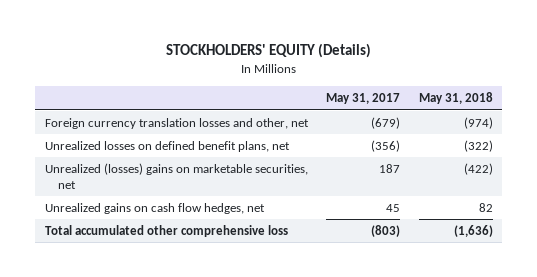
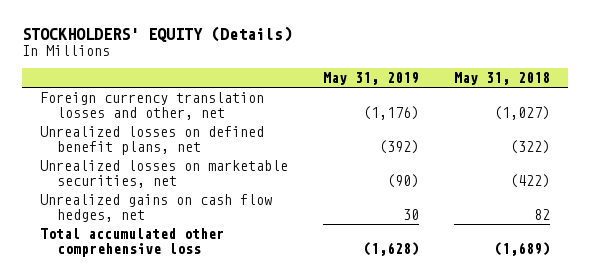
[326,92,401,104] May 31, 2017 -> none
none -> [322,72,419,86] May 31, 2019
[463,116,493,129] (974) -> [493,106,550,121] (1,027)
[44,162,308,189] Unrealized (losses) gains on marketable securities, net -> [39,160,288,189] Unrealized losses on marketable securities, net
[453,224,493,237] (1,636) -> [493,242,550,257] (1,689)

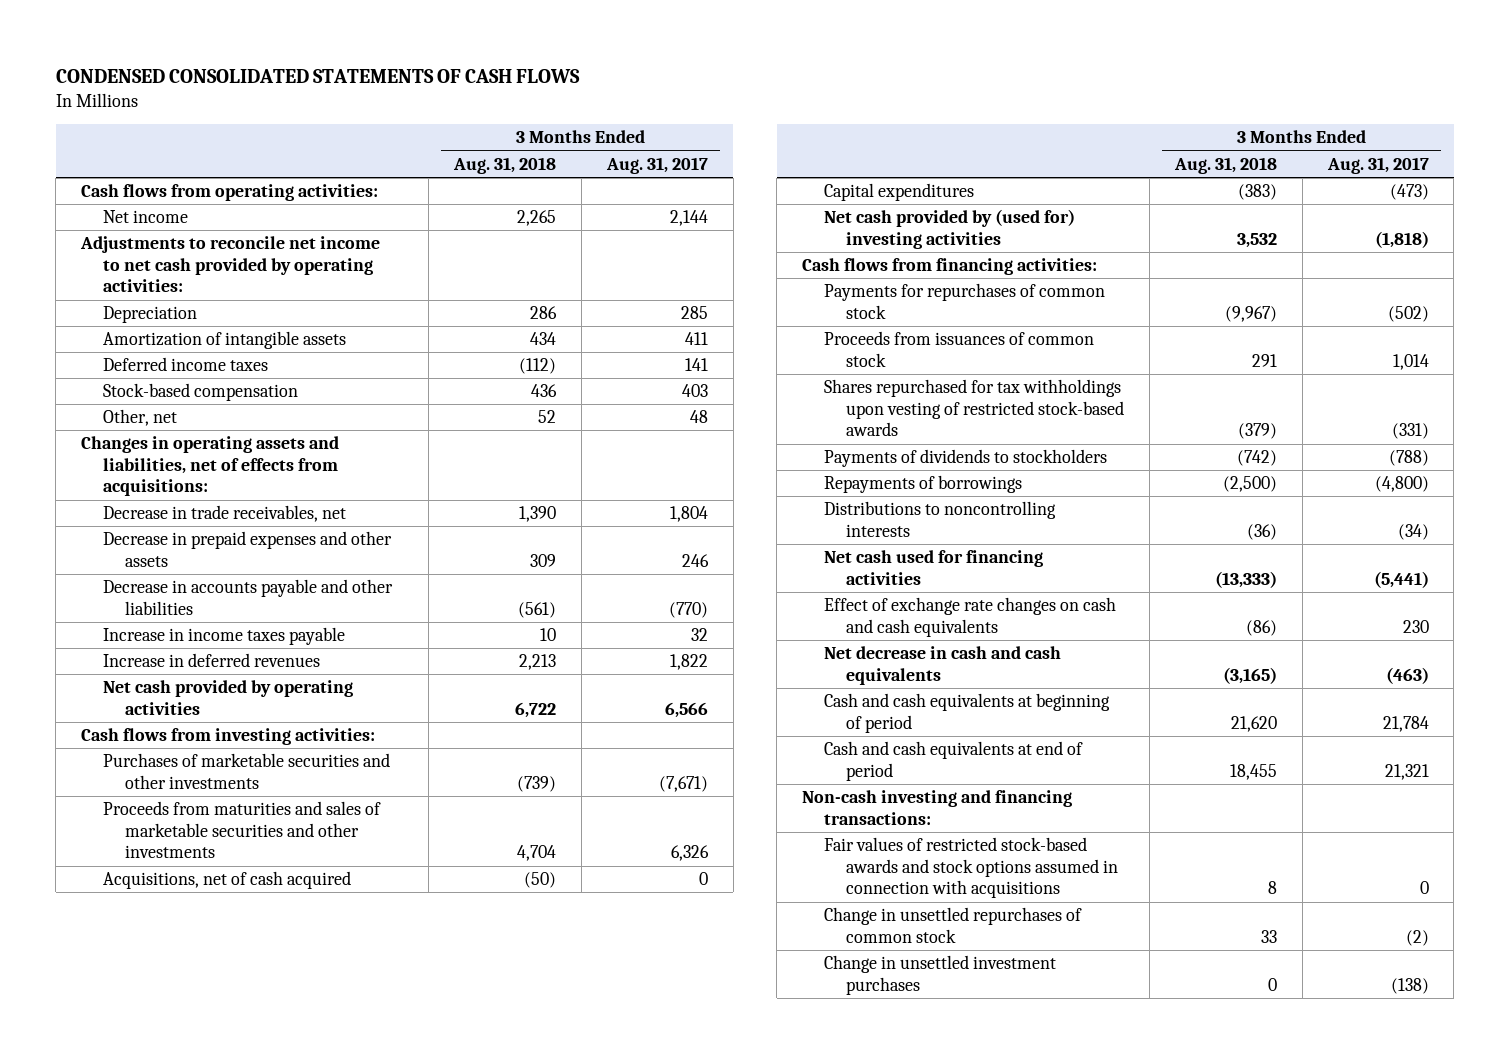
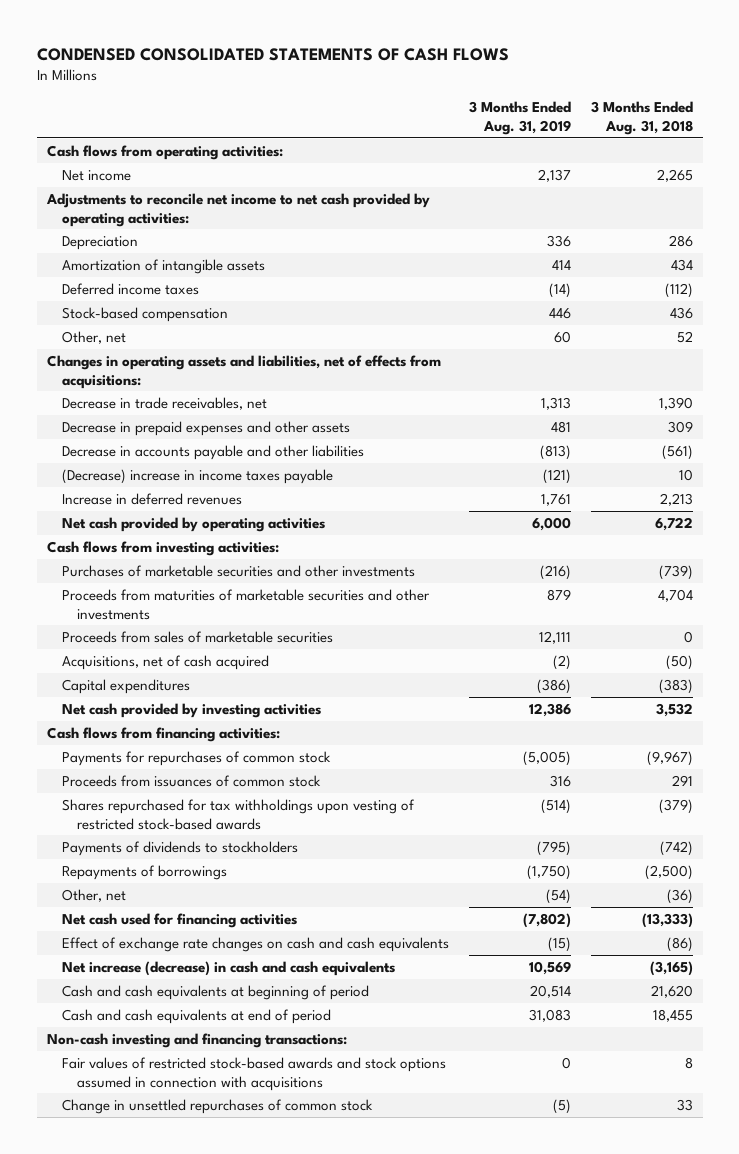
[605,156,708,174] Aug. 31, 2017 -> none
none -> [468,100,571,135] 3 Months Ended Aug. 31, 2019
[103,627,346,646] Increase in income taxes payable -> [61,468,333,484] (Decrease) increase in income taxes payable
[103,801,382,859] Proceeds from maturities and sales of marketable securities and other investments -> [61,588,430,620] Proceeds from maturities of marketable securities and other investments
none -> [61,630,333,643] Proceeds from sales of marketable securities
[824,209,1076,249] Net cash provided by (used for) investing activities -> [61,702,321,718] Net cash provided by investing activities
[824,501,1057,537] Distributions to noncontrolling interests -> none
none -> [61,888,126,902] Other, net
[824,646,1062,685] Net decrease in cash and cash equivalents -> [61,960,395,976] Net increase (decrease) in cash and cash equivalents
[824,955,1057,995] Change in unsettled investment purchases -> none

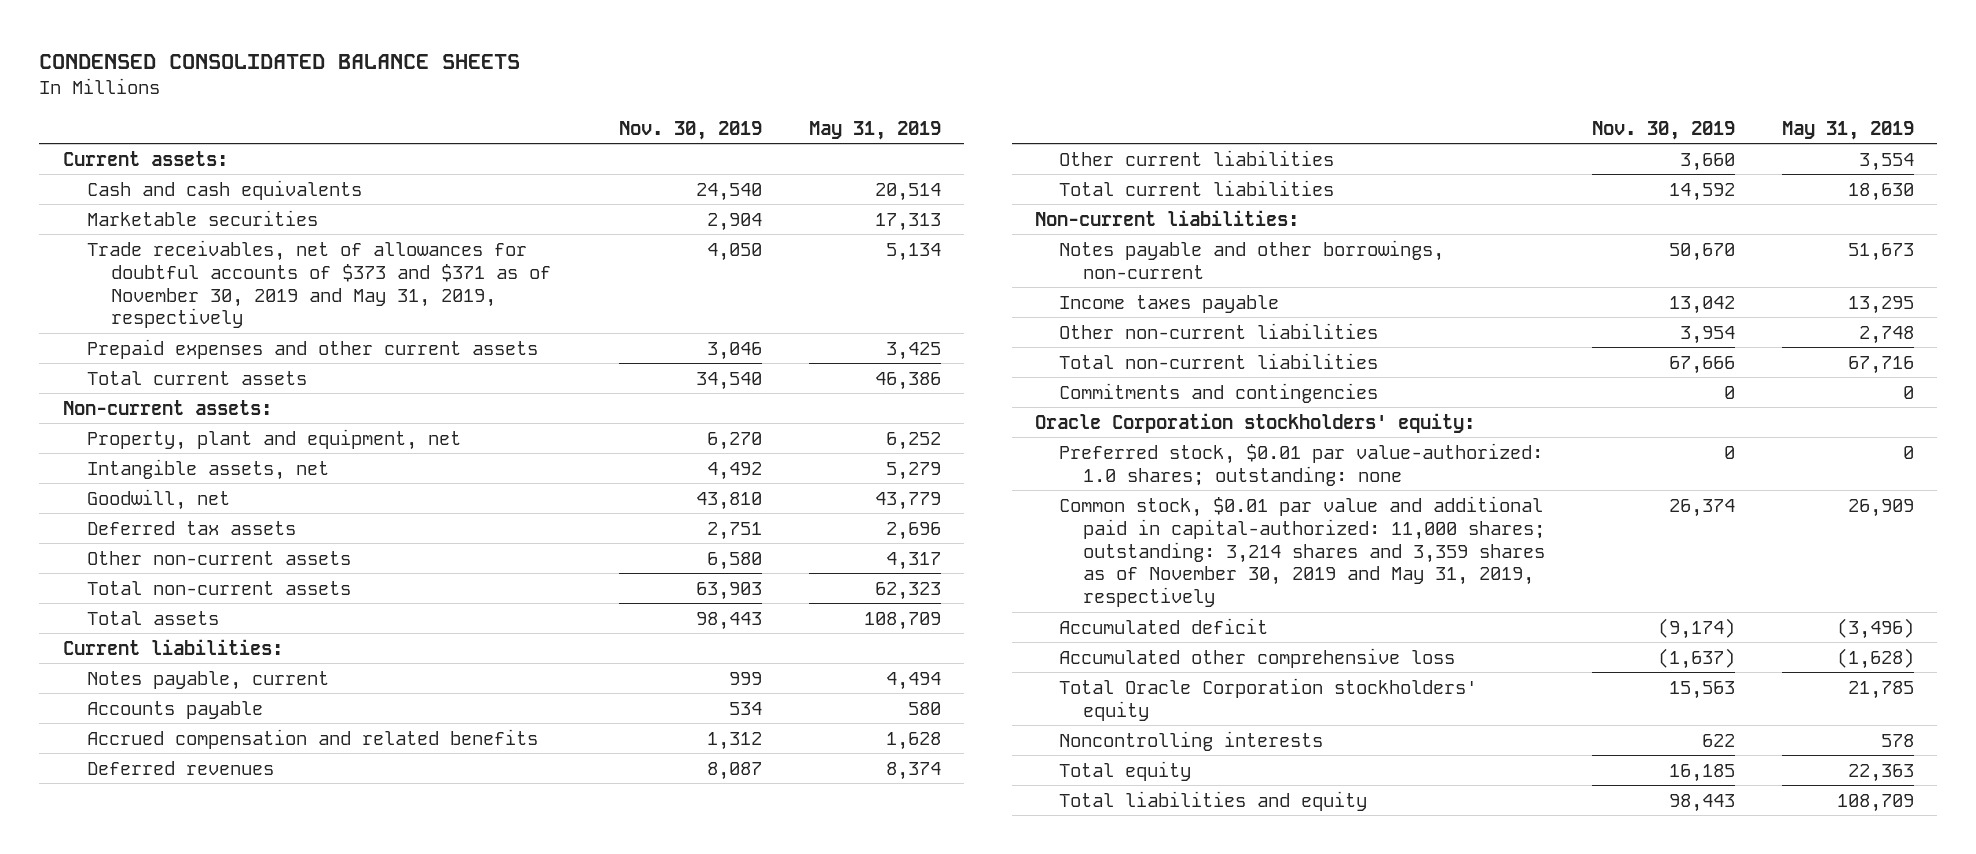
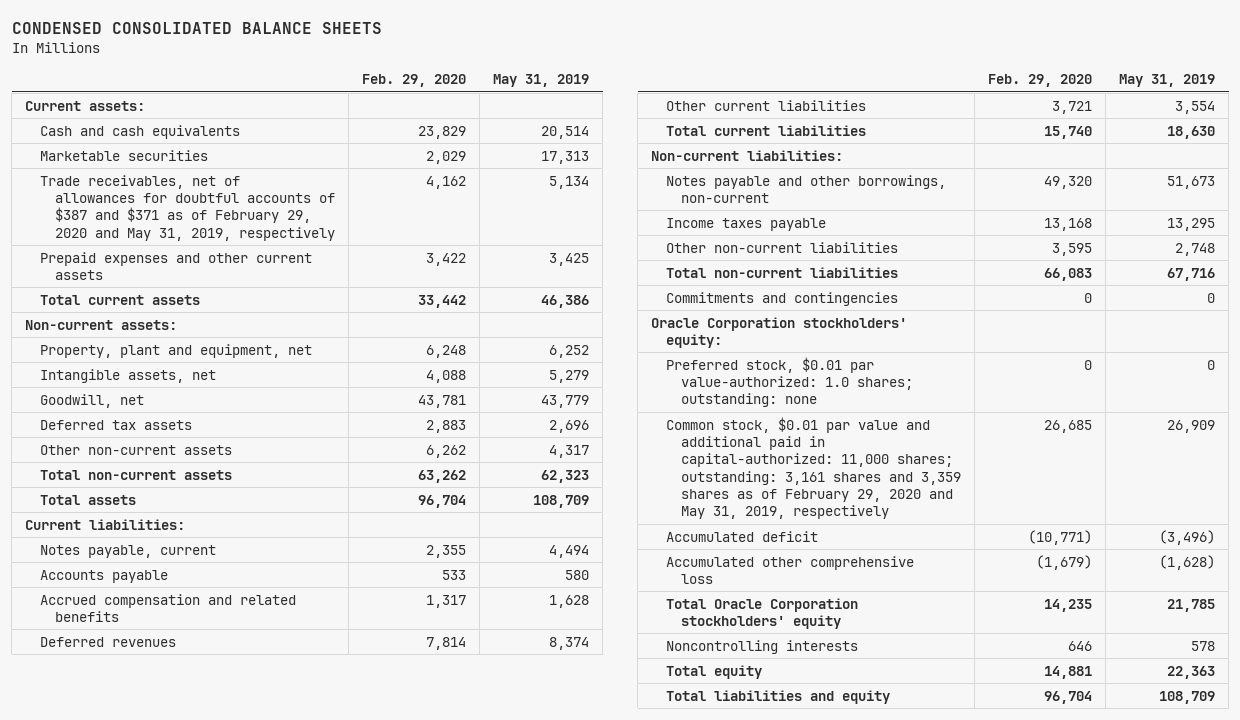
[619,120,763,140] Nov. 30, 2019 -> none
none -> [362,74,467,88] Feb. 29, 2020
[86,239,551,329] Trade receivables, net of allowances for doubtful accounts of $373 and $371 as of November 30, 2019 and May 31, 2019, respectively -> [40,174,336,241] Trade receivables, net of allowances for doubtful accounts of $387 and $371 as of February 29, 2020 and May 31, 2019, respectively
[1059,495,1546,608] Common stock, $0.01 par value and additional paid in capital-authorized: 11,000 shares; outstanding: 3,214 shares and 3,359 shares as of November 30, 2019 and May 31, 2019, respectively -> [666,416,962,520] Common stock, $0.01 par value and additional paid in capital-authorized: 11,000 shares; outstanding: 3,161 shares and 3,359 shares as of February 29, 2020 and May 31, 2019, respectively

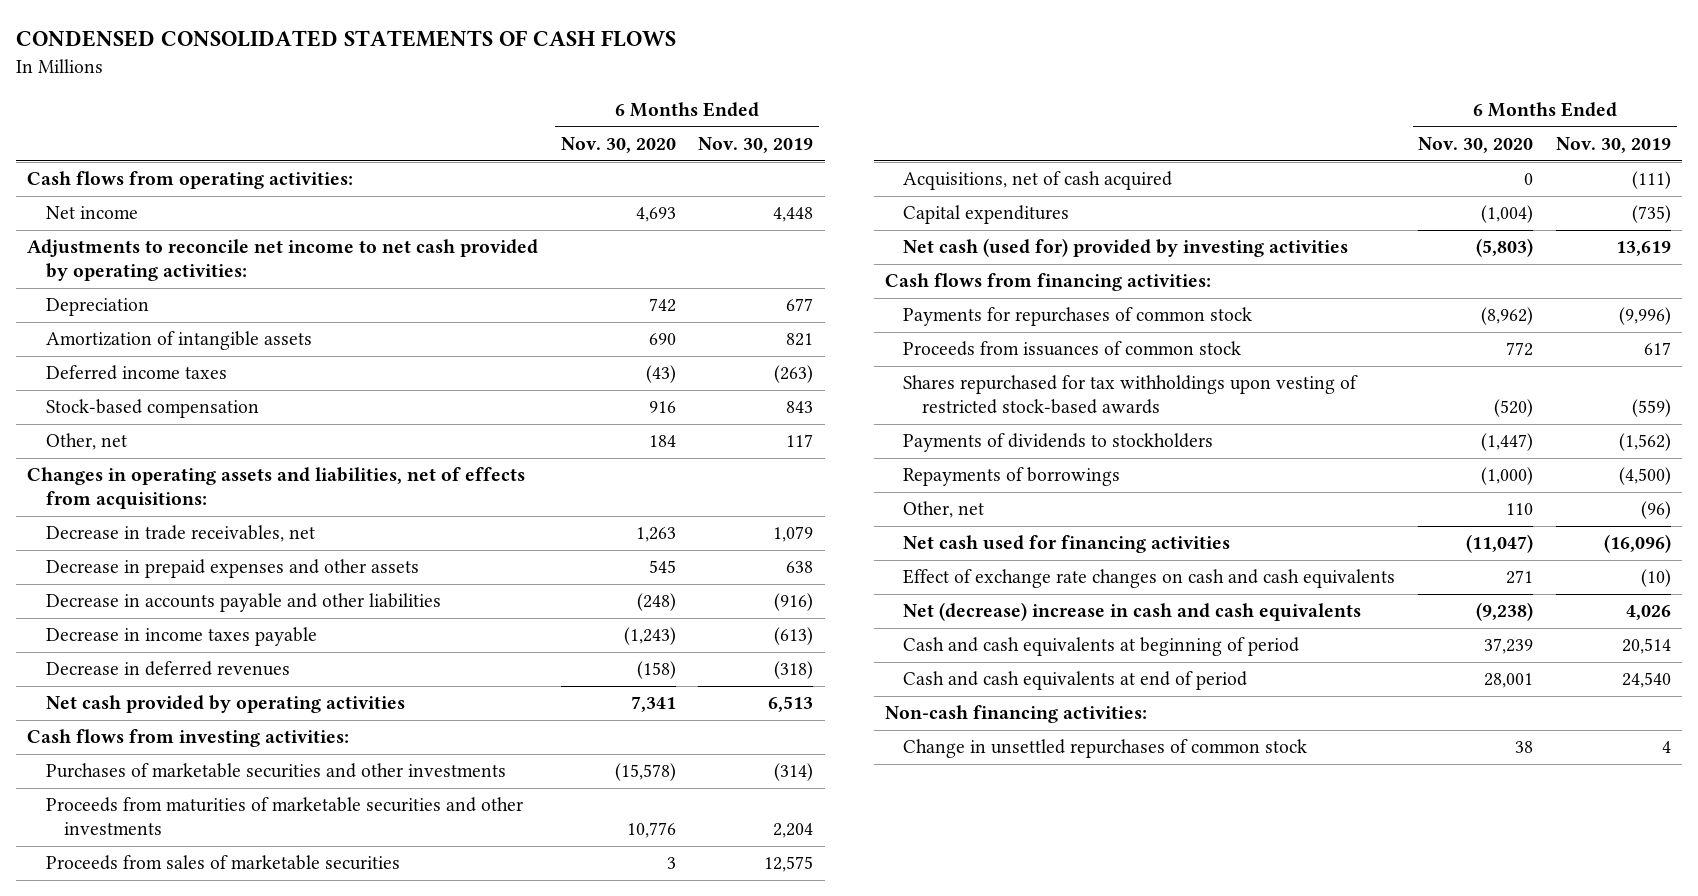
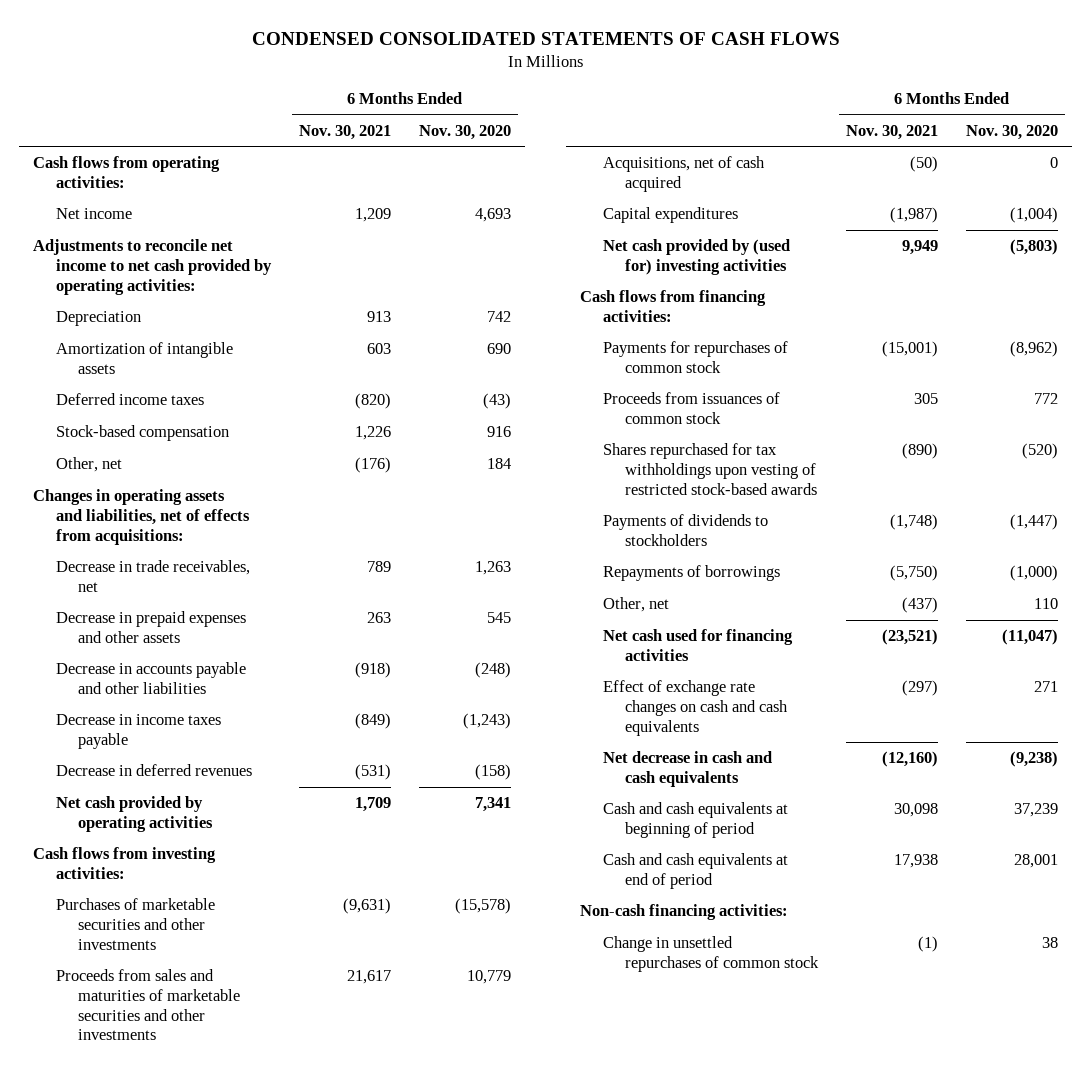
[698,136,814,153] Nov. 30, 2019 -> none
none -> [299,124,392,140] Nov. 30, 2021
[45,855,400,871] Proceeds from sales of marketable securities -> none
[45,797,523,836] Proceeds from maturities of marketable securities and other investments -> [55,969,241,1041] Proceeds from sales and maturities of marketable securities and other investments
[626,822,676,839] 10,776 -> [467,970,512,985] 10,779
[903,238,1349,258] Net cash (used for) provided by investing activities -> [602,239,790,275] Net cash provided by (used for) investing activities
[903,602,1362,622] Net (decrease) increase in cash and cash equivalents -> [602,751,772,787] Net decrease in cash and cash equivalents

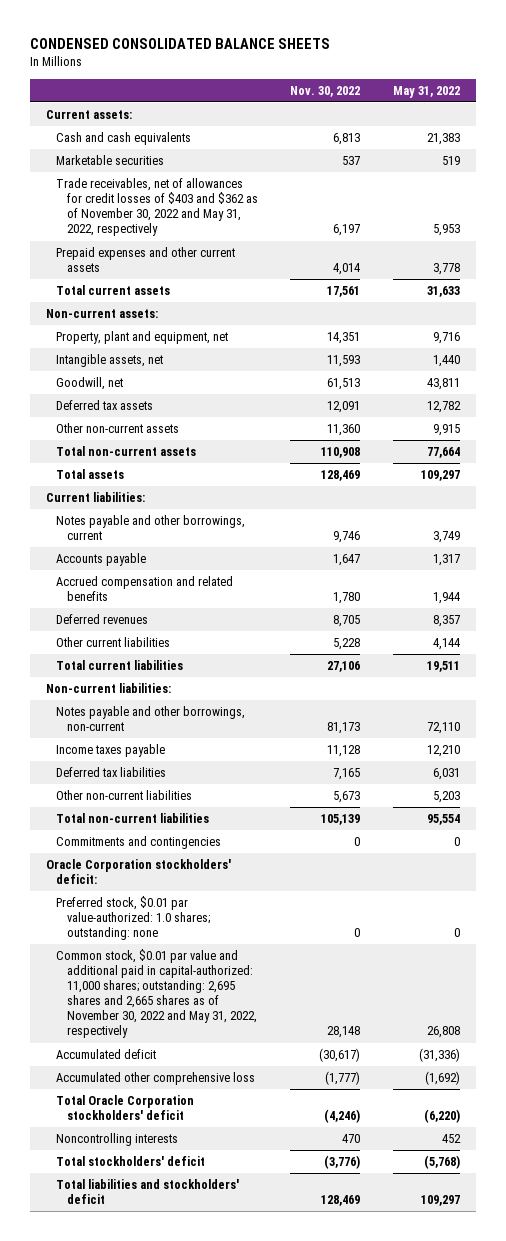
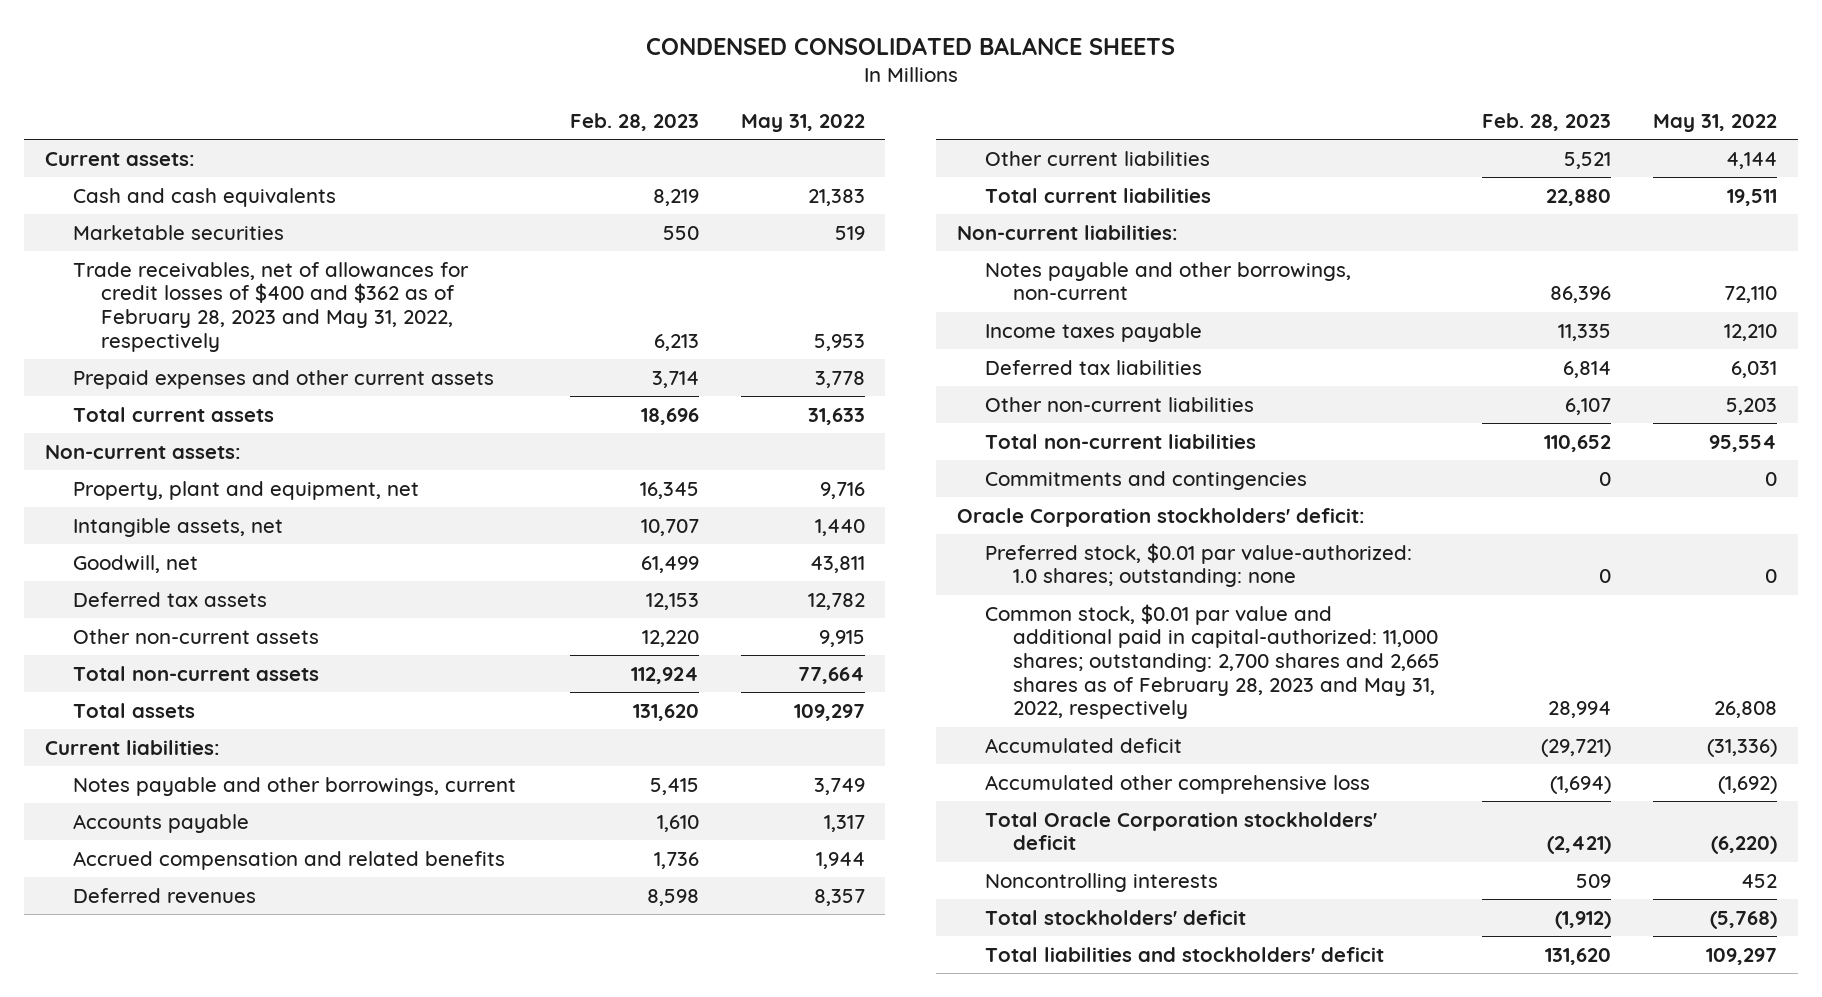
[290,85,361,97] Nov. 30, 2022 -> none
none -> [569,113,699,132] Feb. 28, 2023
[56,178,258,237] Trade receivables, net of allowances for credit losses of $403 and $362 as of November 30, 2022 and May 31, 2022, respectively -> [72,261,469,352] Trade receivables, net of allowances for credit losses of $400 and $362 as of February 28, 2023 and May 31, 2022, respectively
[56,949,257,1039] Common stock, $0.01 par value and additional paid in capital-authorized: 11,000 shares; outstanding: 2,695 shares and 2,665 shares as of November 30, 2022 and May 31, 2022, respectively -> [985,603,1441,720] Common stock, $0.01 par value and additional paid in capital-authorized: 11,000 shares; outstanding: 2,700 shares and 2,665 shares as of February 28, 2023 and May 31, 2022, respectively

